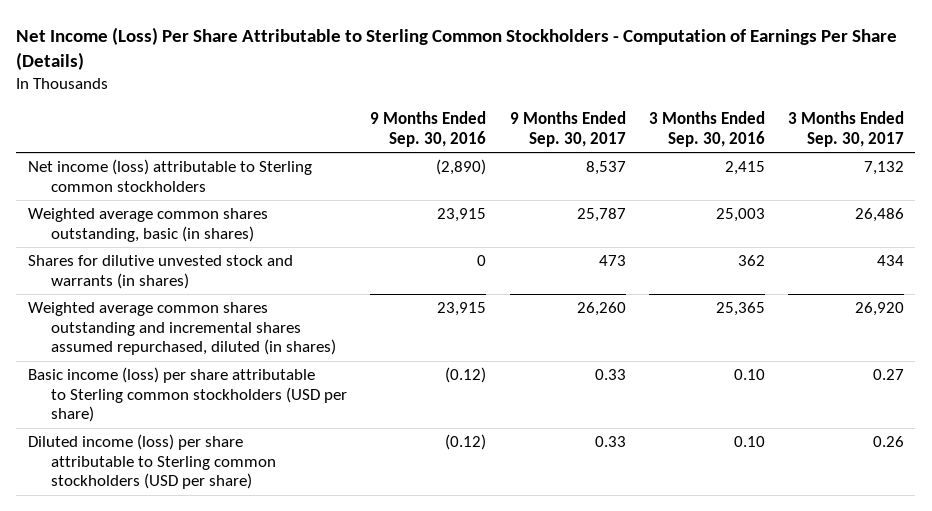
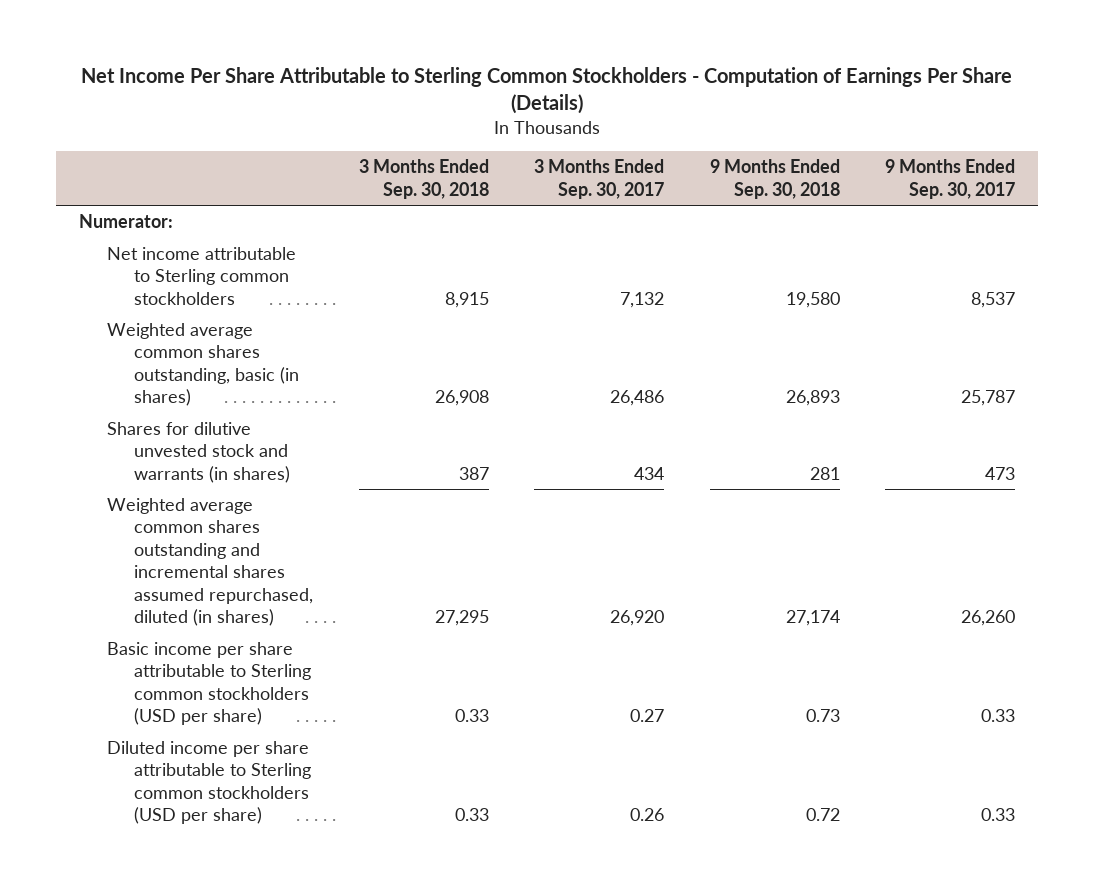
[16,26,898,71] Net Income (Loss) Per Share Attributable to Sterling Common Stockholders - Computation of Earnings Per Share (Details) -> [81,67,1013,115] Net Income Per Share Attributable to Sterling Common Stockholders - Computation of Earnings Per Share (Details)
[370,111,487,148] 9 Months Ended Sep. 30, 2016 -> none
[648,111,765,148] 3 Months Ended Sep. 30, 2016 -> none
none -> [358,159,489,199] 3 Months Ended Sep. 30, 2018
none -> [709,159,840,199] 9 Months Ended Sep. 30, 2018
none -> [79,214,174,229] Numerator:
[27,158,312,192] Net income (loss) attributable to Sterling common stockholders -> [106,247,296,305] Net income attributable to Sterling common stockholders
[27,366,348,423] Basic income (loss) per share attributable to Sterling common stockholders (USD per share) -> [106,642,312,726] Basic income per share attributable to Sterling common stockholders (USD per share)
[27,433,277,490] Diluted income (loss) per share attributable to Sterling common stockholders (USD per share) -> [106,741,312,825] Diluted income per share attributable to Sterling common stockholders (USD per share)

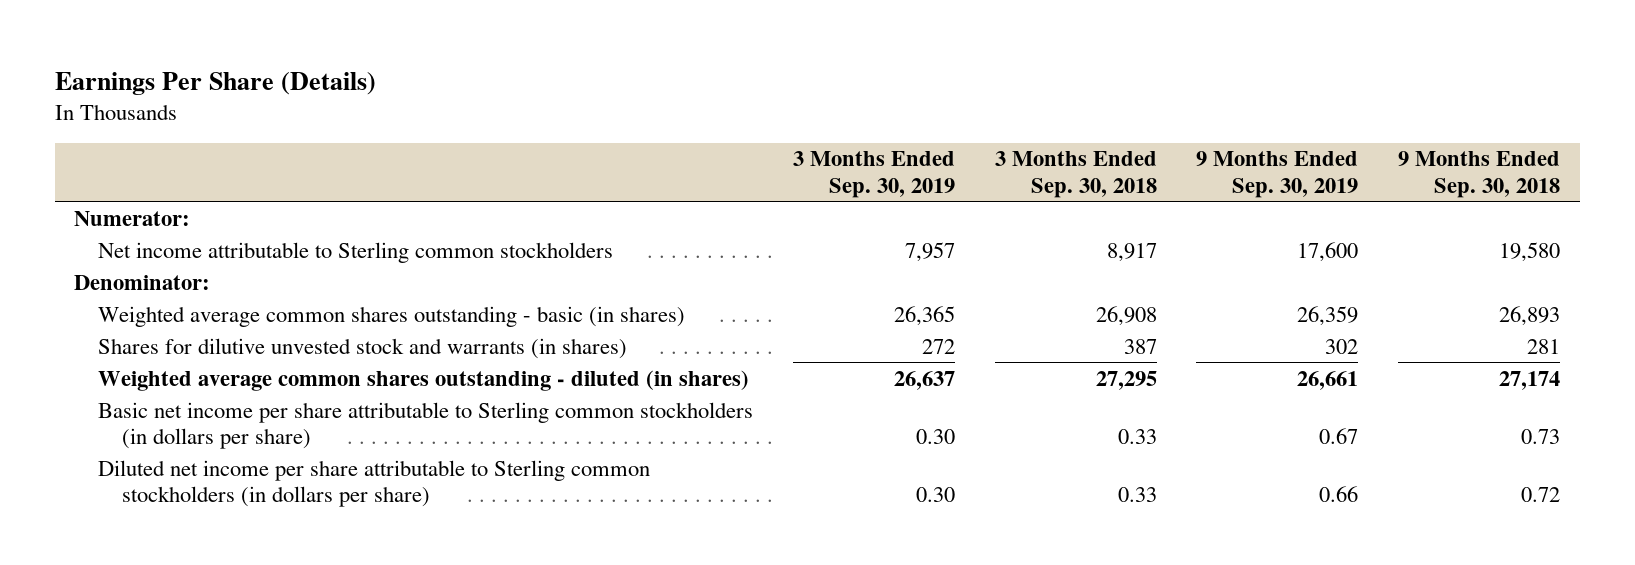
[81,67,1013,115] Net Income Per Share Attributable to Sterling Common Stockholders - Computation of Earnings Per Share (Details) -> [54,71,376,95] Earnings Per Share (Details)
[534,159,665,199] 3 Months Ended Sep. 30, 2017 -> none
[884,159,1015,199] 9 Months Ended Sep. 30, 2017 -> none
none -> [793,151,956,198] 3 Months Ended Sep. 30, 2019
none -> [1196,151,1359,198] 9 Months Ended Sep. 30, 2019
[444,291,489,308] 8,915 -> [1106,242,1157,262] 8,917
none -> [74,274,211,290] Denominator:
[106,323,300,407] Weighted average common shares outstanding, basic (in shares) -> [98,305,686,327] Weighted average common shares outstanding - basic (in shares)
[106,498,314,627] Weighted average common shares outstanding and incremental shares assumed repurchased, diluted (in shares) -> [98,369,750,391] Weighted average common shares outstanding - diluted (in shares)
[106,642,312,726] Basic income per share attributable to Sterling common stockholders (USD per share) -> [98,401,754,449] Basic net income per share attributable to Sterling common stockholders (in dollars per share)
[106,741,312,825] Diluted income per share attributable to Sterling common stockholders (USD per share) -> [98,459,651,507] Diluted net income per share attributable to Sterling common stockholders (in dollars per share)

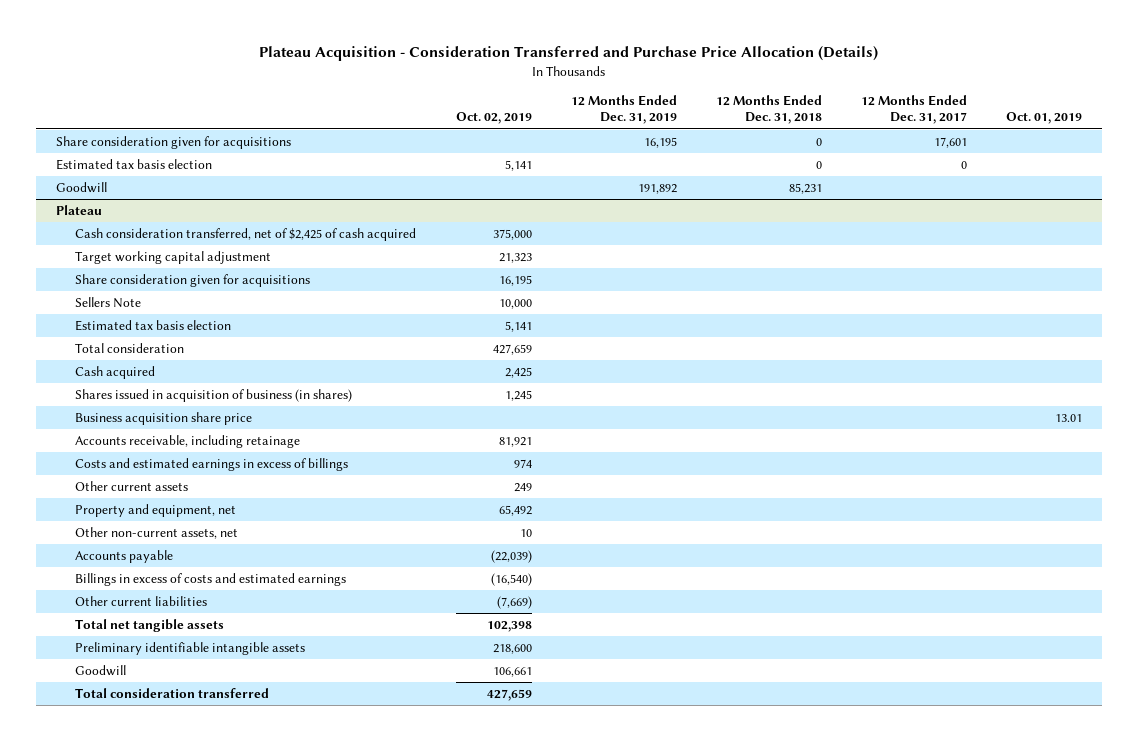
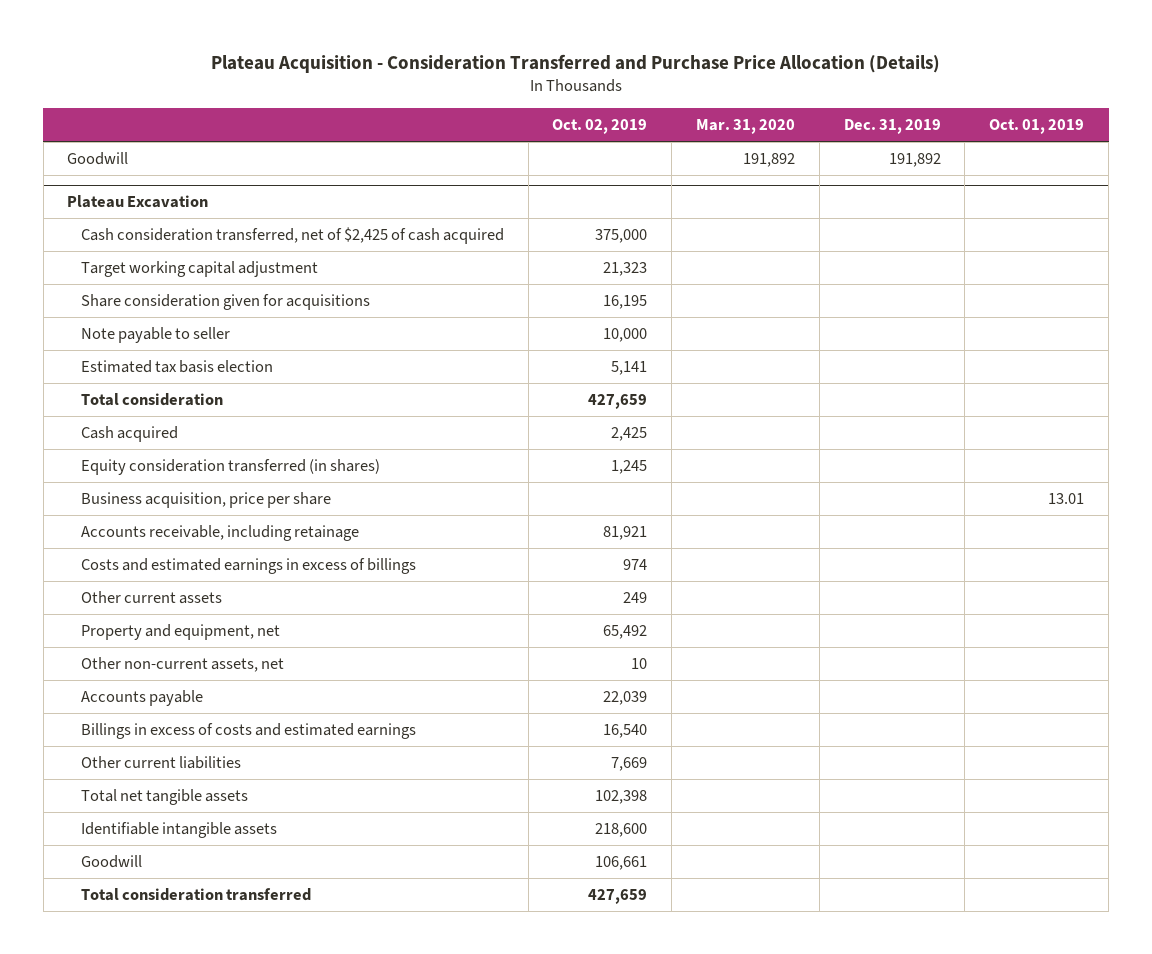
[570,95,677,125] 12 Months Ended Dec. 31, 2019 -> none
[715,95,822,125] 12 Months Ended Dec. 31, 2018 -> none
[860,95,967,125] 12 Months Ended Dec. 31, 2017 -> none
none -> [695,119,795,135] Mar. 31, 2020
none -> [843,119,941,135] Dec. 31, 2019
[55,135,291,149] Share consideration given for acquisitions -> none
[55,158,212,170] Estimated tax basis election -> none
[55,204,102,215] Plateau -> [67,195,209,209] Plateau Excavation
[75,296,142,308] Sellers Note -> [80,327,230,344] Note payable to seller
[75,388,353,402] Shares issued in acquisition of business (in shares) -> [80,459,380,476] Equity consideration transferred (in shares)
[75,411,253,425] Business acquisition share price -> [80,492,331,509] Business acquisition, price per share
[490,549,532,563] (22,039) -> [603,691,648,706] 22,039
[490,572,532,586] (16,540) -> [603,724,648,739] 16,540
[496,595,532,609] (7,669) -> [611,757,648,772] 7,669
[75,641,306,655] Preliminary identifiable intangible assets -> [80,822,277,839] Identifiable intangible assets

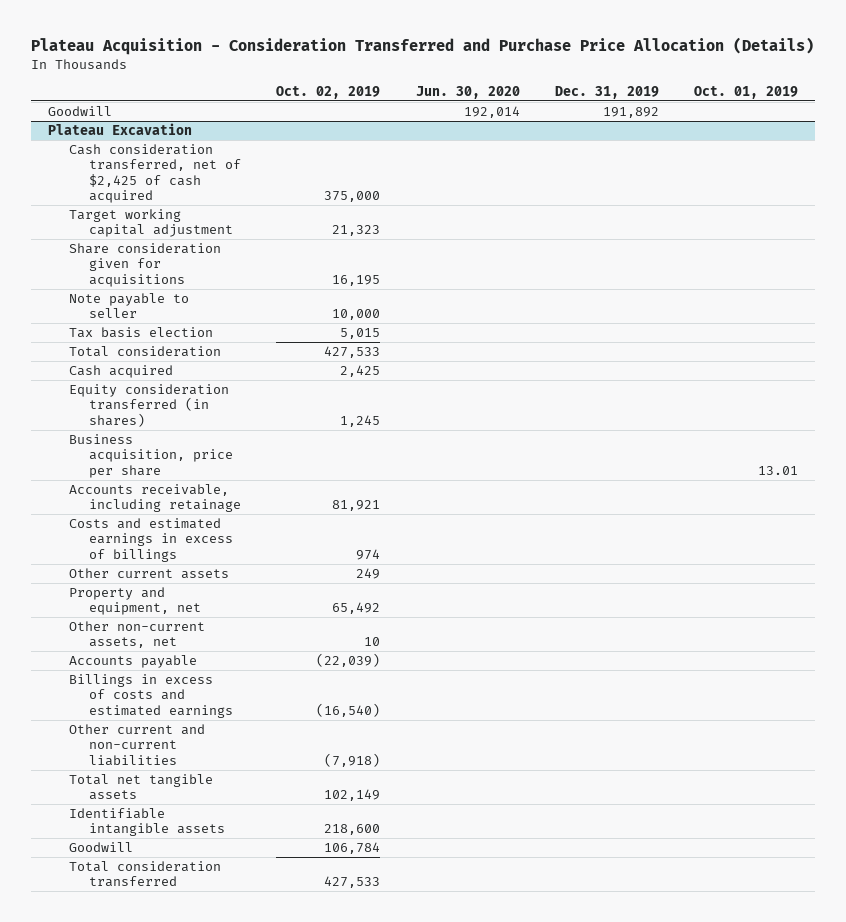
[695,119,795,135] Mar. 31, 2020 -> none
none -> [415,85,520,99] Jun. 30, 2020
[80,360,273,374] Estimated tax basis election -> [68,326,213,338] Tax basis election
[611,361,648,376] 5,141 -> [340,327,381,339] 5,015
[588,394,648,410] 427,659 -> [324,345,381,358] 427,533
[603,691,648,706] 22,039 -> [316,652,381,667] (22,039)
[603,724,648,739] 16,540 -> [316,702,381,717] (16,540)
[80,756,241,770] Other current liabilities -> [68,723,205,766] Other current and non-current liabilities
[611,757,648,772] 7,669 -> [324,752,381,767] (7,918)
[595,790,648,805] 102,398 -> [324,789,381,802] 102,149
[595,856,648,871] 106,661 -> [324,841,381,854] 106,784
[588,889,648,905] 427,659 -> [324,876,381,889] 427,533

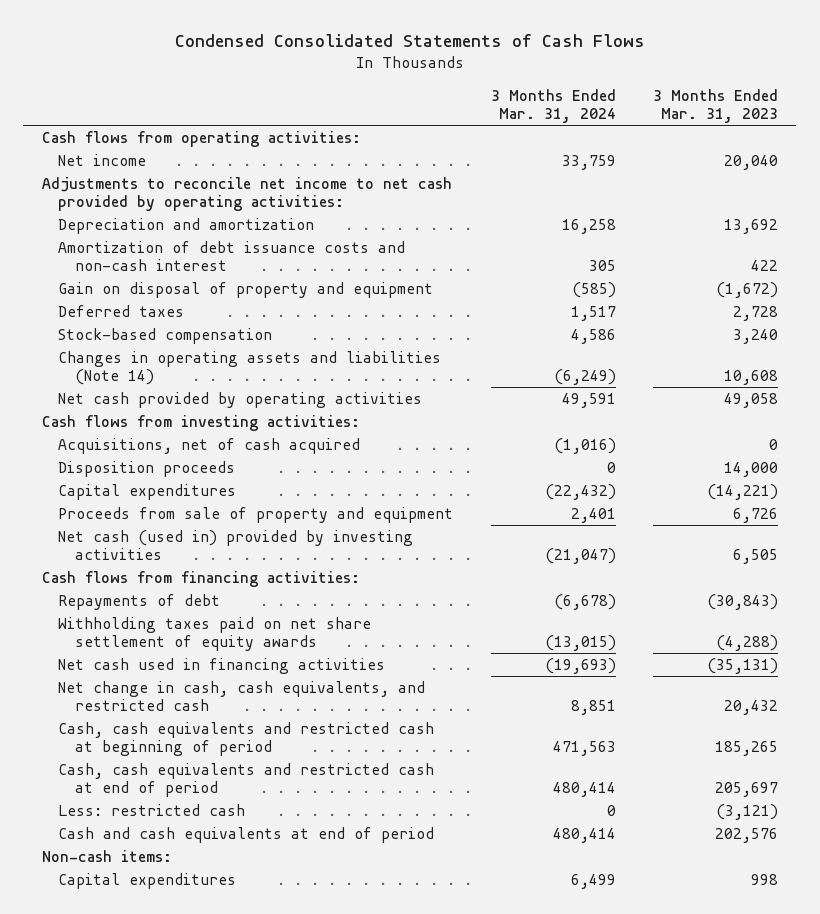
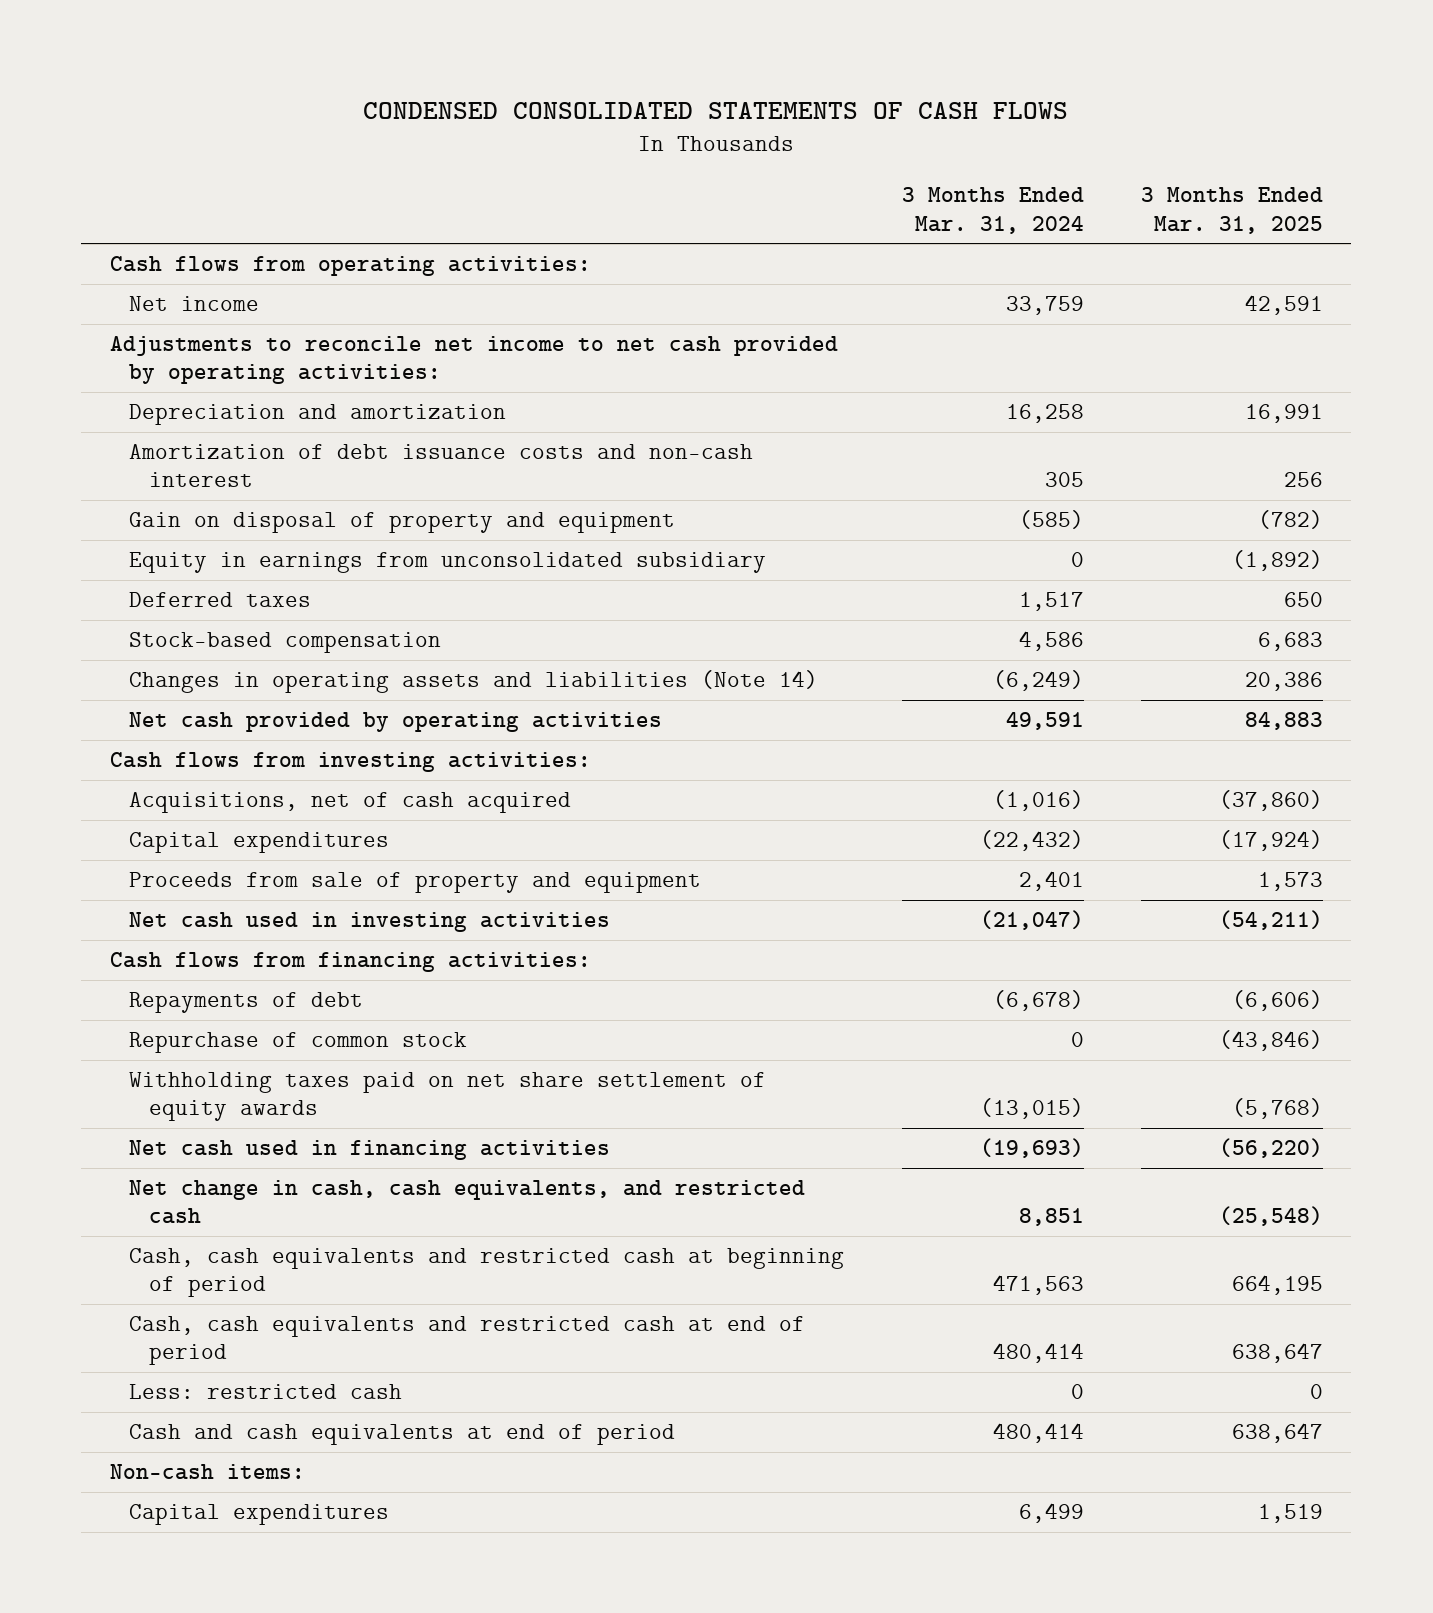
[174,34,645,48] Condensed Consolidated Statements of Cash Flows -> [363,101,1069,119] CONDENSED CONSOLIDATED STATEMENTS OF CASH FLOWS
[652,88,778,123] 3 Months Ended Mar. 31, 2023 -> none
none -> [1140,187,1323,234] 3 Months Ended Mar. 31, 2025
none -> [129,552,767,574] Equity in earnings from unconsolidated subsidiary
[58,460,236,477] Disposition proceeds -> none
[58,529,414,561] Net cash (used in) provided by investing activities -> [129,912,611,933] Net cash used in investing activities
none -> [129,1032,468,1054] Repurchase of common stock

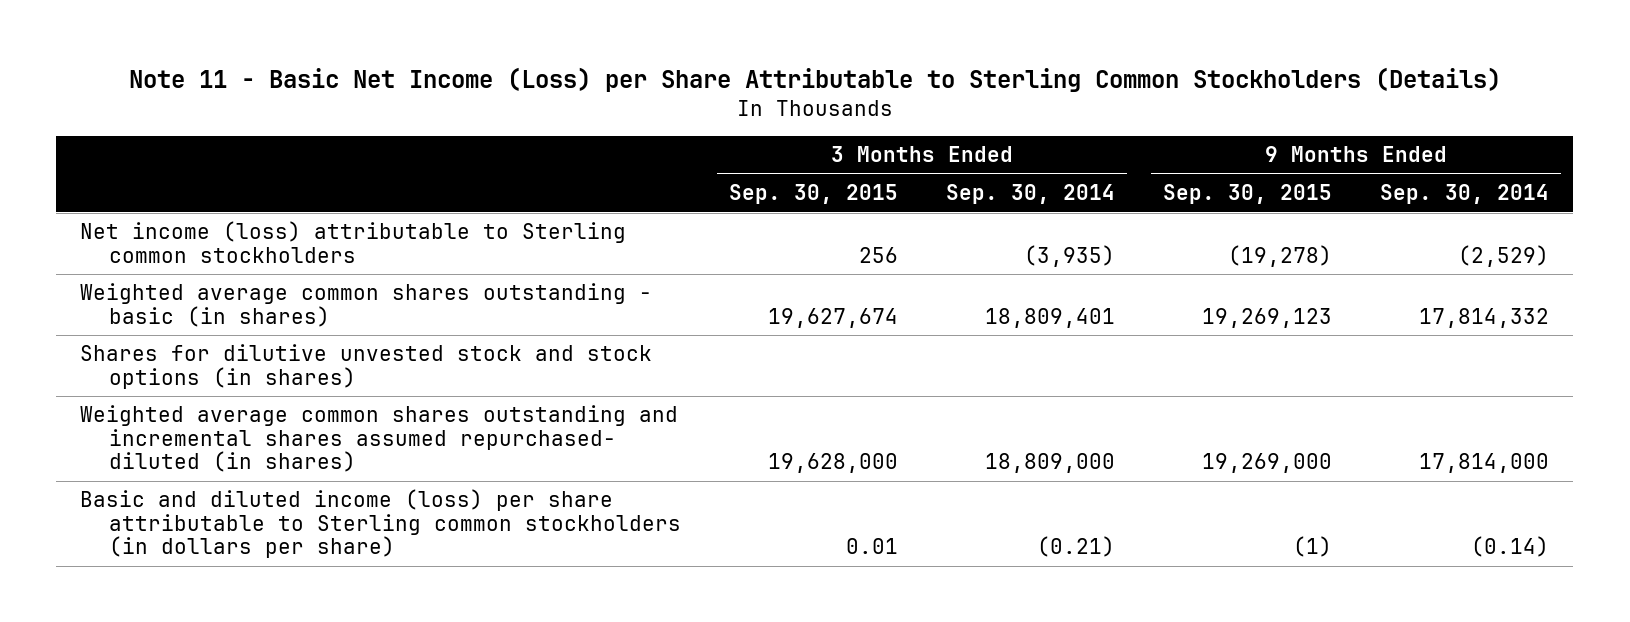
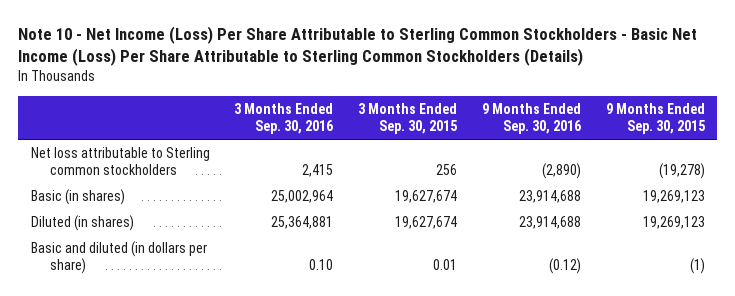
[128,66,1501,92] Note 11 - Basic Net Income (Loss) per Share Attributable to Sterling Common Stockholders (Details) -> [18,26,698,67] Note 10 - Net Income (Loss) Per Share Attributable to Sterling Common Stockholders - Basic Net Income (Loss) Per Share Attributable to Sterling Common Stockholders (Details)
[946,184,1116,205] Sep. 30, 2014 -> none
[1380,184,1550,205] Sep. 30, 2014 -> none
none -> [234,102,334,134] 3 Months Ended Sep. 30, 2016
none -> [481,102,581,134] 9 Months Ended Sep. 30, 2016
[80,344,653,389] Shares for dilutive unvested stock and stock options (in shares) -> none
[80,405,679,473] Weighted average common shares outstanding and incremental shares assumed repurchased- diluted (in shares) -> none
[80,221,627,263] Net income (loss) attributable to Sterling common stockholders -> [30,147,210,176] Net loss attributable to Sterling common stockholders
[80,283,653,327] Weighted average common shares outstanding - basic (in shares) -> [30,189,125,206] Basic (in shares)
none -> [30,215,134,232] Diluted (in shares)
[80,489,682,559] Basic and diluted income (loss) per share attributable to Sterling common stockholders (in dollars per share) -> [30,241,207,275] Basic and diluted (in dollars per share)

